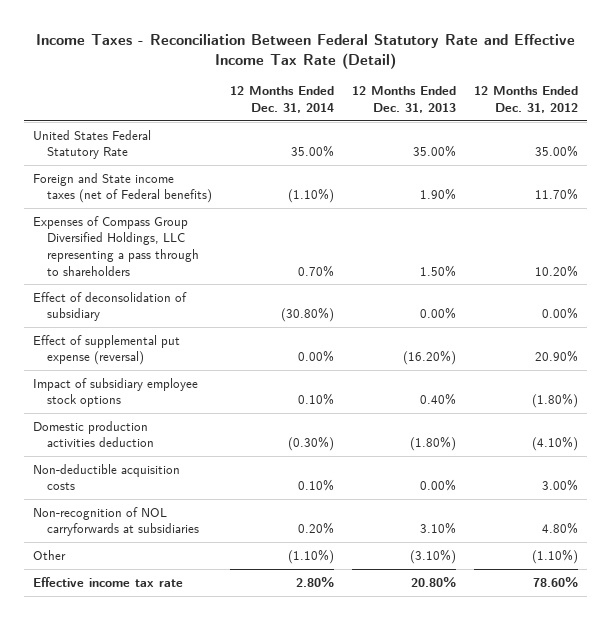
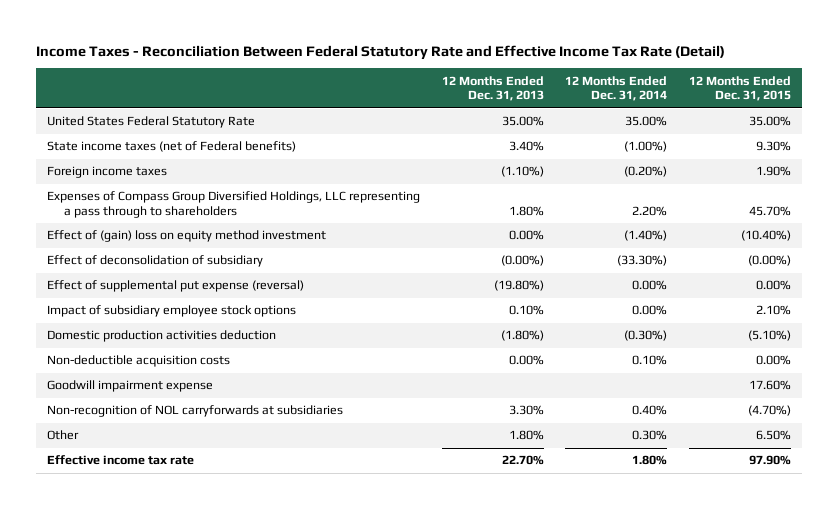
[474,86,579,114] 12 Months Ended Dec. 31, 2012 -> none
none -> [688,75,791,102] 12 Months Ended Dec. 31, 2015
[33,172,213,204] Foreign and State income taxes (net of Federal benefits) -> [47,141,297,153] State income taxes (net of Federal benefits)
[288,188,335,204] (1.10%) -> [624,141,668,153] (1.00%)
[420,188,457,201] 1.90% -> [508,141,544,152] 3.40%
none -> [47,166,168,179] Foreign income taxes
[298,264,335,277] 0.70% -> [632,206,668,217] 2.20%
[420,264,457,277] 1.50% -> [508,206,544,217] 1.80%
none -> [47,230,327,243] Effect of (gain) loss on equity method investment
[281,307,335,323] (30.80%) -> [617,255,668,267] (33.30%)
[420,307,457,320] 0.00% -> [500,255,544,267] (0.00%)
[403,350,457,366] (16.20%) -> [493,280,544,292] (19.80%)
[298,393,335,406] 0.10% -> [632,305,668,316] 0.00%
[420,393,457,406] 0.40% -> [508,305,544,316] 0.10%
none -> [47,380,214,393] Goodwill impairment expense
[298,522,335,535] 0.20% -> [632,405,668,416] 0.40%
[420,522,457,535] 3.10% -> [508,405,544,416] 3.30%
[288,548,335,564] (1.10%) -> [632,430,668,441] 0.30%
[410,548,457,564] (3.10%) -> [508,430,544,441] 1.80%
[296,576,335,587] 2.80% -> [632,455,668,466] 1.80%
[411,576,457,587] 20.80% -> [501,455,544,466] 22.70%

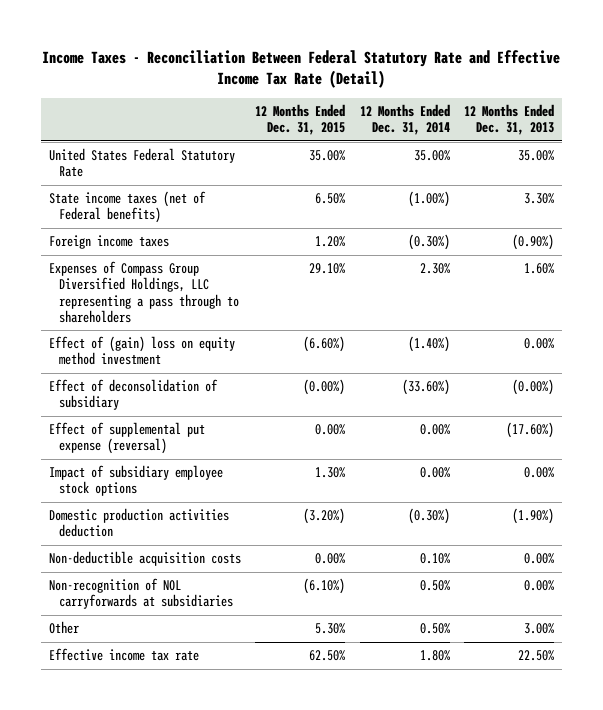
[508,141,544,152] 3.40% -> [524,193,555,205] 3.30%
[755,141,791,152] 9.30% -> [315,193,346,205] 6.50%
[500,166,544,178] (1.10%) -> [512,234,555,251] (0.90%)
[624,166,668,178] (0.20%) -> [407,234,450,251] (0.30%)
[755,166,791,177] 1.90% -> [315,236,346,248] 1.20%
[508,206,544,217] 1.80% -> [524,263,555,275] 1.60%
[632,206,668,217] 2.20% -> [419,263,450,275] 2.30%
[748,206,791,217] 45.70% -> [309,263,346,275] 29.10%
[740,230,791,242] (10.40%) -> [303,336,346,353] (6.60%)
[617,255,668,267] (33.30%) -> [401,379,450,396] (33.60%)
[493,280,544,292] (19.80%) -> [506,422,555,439] (17.60%)
[508,305,544,316] 0.10% -> [524,467,555,479] 0.00%
[755,305,791,316] 2.10% -> [315,467,346,479] 1.30%
[500,330,544,342] (1.80%) -> [512,508,555,525] (1.90%)
[747,330,791,342] (5.10%) -> [303,508,346,525] (3.20%)
[47,380,214,393] Goodwill impairment expense -> none
[508,405,544,416] 3.30% -> [524,580,555,592] 0.00%
[632,405,668,416] 0.40% -> [419,580,450,592] 0.50%
[747,405,791,417] (4.70%) -> [303,578,346,595] (6.10%)
[508,430,544,441] 1.80% -> [524,623,555,635] 3.00%
[632,430,668,441] 0.30% -> [419,623,450,635] 0.50%
[755,430,791,441] 6.50% -> [315,623,346,635] 5.30%
[501,455,544,466] 22.70% -> [518,650,555,662] 22.50%
[748,455,791,466] 97.90% -> [309,650,346,662] 62.50%

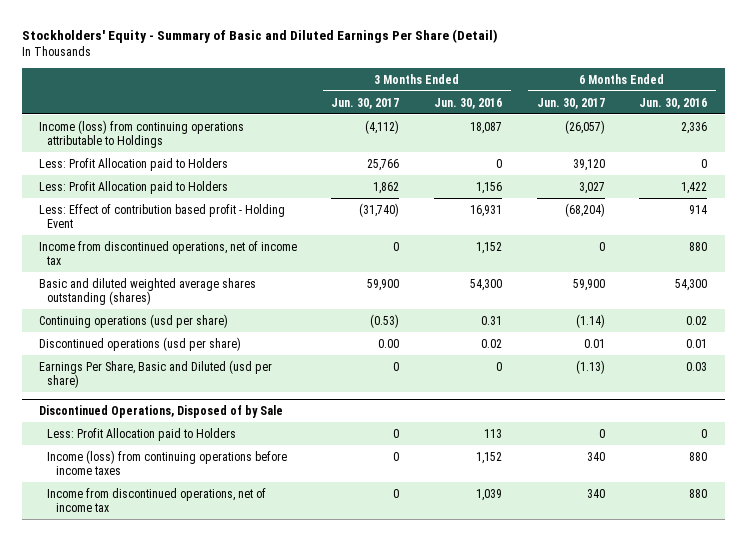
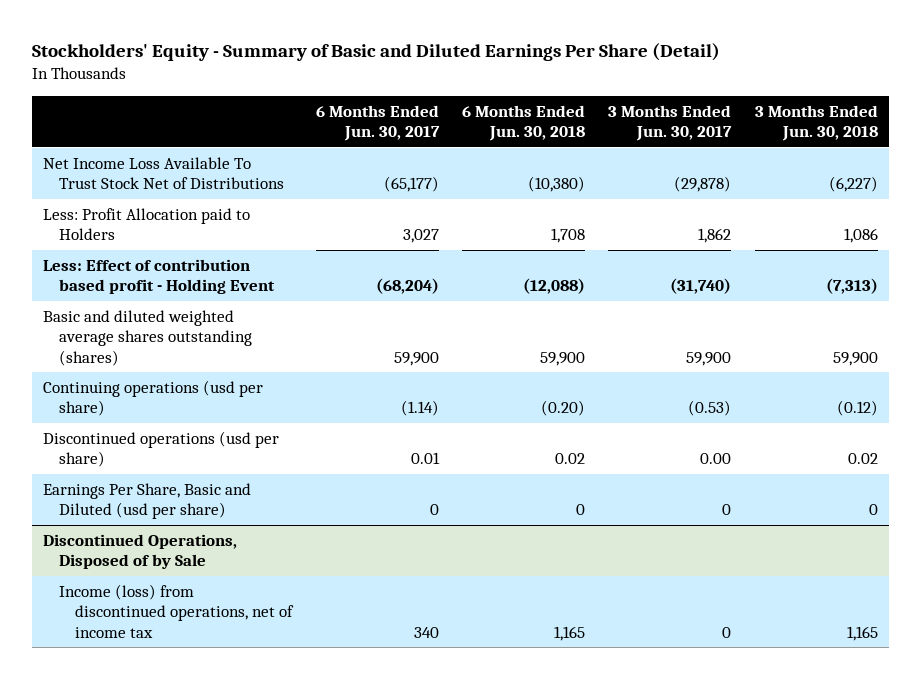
[434,97,503,109] Jun. 30, 2016 -> none
[639,97,708,109] Jun. 30, 2016 -> none
none -> [462,104,586,141] 6 Months Ended Jun. 30, 2018
none -> [754,104,878,141] 3 Months Ended Jun. 30, 2018
[38,119,244,149] Income (loss) from continuing operations attributable to Holdings -> none
[38,157,228,171] Less: Profit Allocation paid to Holders -> none
none -> [43,156,285,190] Net Income Loss Available To Trust Stock Net of Distributions
[38,240,297,266] Income from discontinued operations, net of income tax -> none
[575,359,605,374] (1.13) -> [429,504,439,516] 0
[47,427,237,441] Less: Profit Allocation paid to Holders -> none
[47,449,288,476] Income (loss) from continuing operations before income taxes -> none
[47,487,267,513] Income from discontinued operations, net of income tax -> [59,583,295,638] Income (loss) from discontinued operations, net of income tax

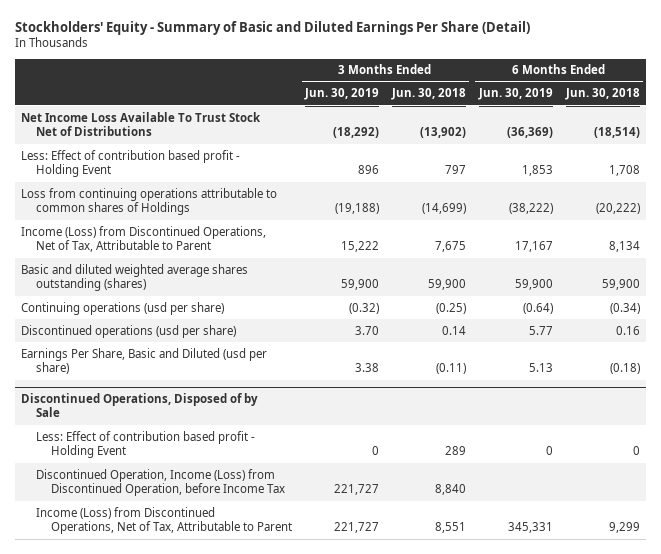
[315,104,440,141] 6 Months Ended Jun. 30, 2017 -> none
[608,104,733,141] 3 Months Ended Jun. 30, 2017 -> none
none -> [303,88,379,101] Jun. 30, 2019
none -> [477,88,553,101] Jun. 30, 2019
[43,207,251,241] Less: Profit Allocation paid to Holders -> none
[528,176,586,193] (10,380) -> [593,127,640,139] (18,514)
[828,176,878,193] (6,227) -> [419,127,466,139] (13,902)
[523,278,586,295] (12,088) -> [608,165,640,177] 1,708
[825,278,878,295] (7,313) -> [444,165,466,175] 797
none -> [21,187,278,216] Loss from continuing operations attributable to common shares of Holdings
none -> [21,225,267,253] Income (Loss) from Discontinued Operations, Net of Tax, Attributable to Parent
[541,400,586,417] (0.20) -> [609,302,640,314] (0.34)
[836,400,878,417] (0.12) -> [435,302,466,314] (0.25)
[555,453,586,465] 0.02 -> [615,325,640,335] 0.16
[847,453,878,465] 0.02 -> [441,325,466,335] 0.14
[576,504,586,516] 0 -> [609,363,640,375] (0.18)
[868,504,878,516] 0 -> [435,363,466,375] (0.11)
none -> [35,430,255,459] Less: Effect of contribution based profit - Holding Event
none -> [35,468,285,497] Discontinued Operation, Income (Loss) from Discontinued Operation, before Income Tax
[59,583,295,638] Income (loss) from discontinued operations, net of income tax -> [35,506,292,535] Income (Loss) from Discontinued Operations, Net of Tax, Attributable to Parent
[554,625,586,641] 1,165 -> [608,522,640,534] 9,299
[846,625,878,641] 1,165 -> [434,522,466,534] 8,551

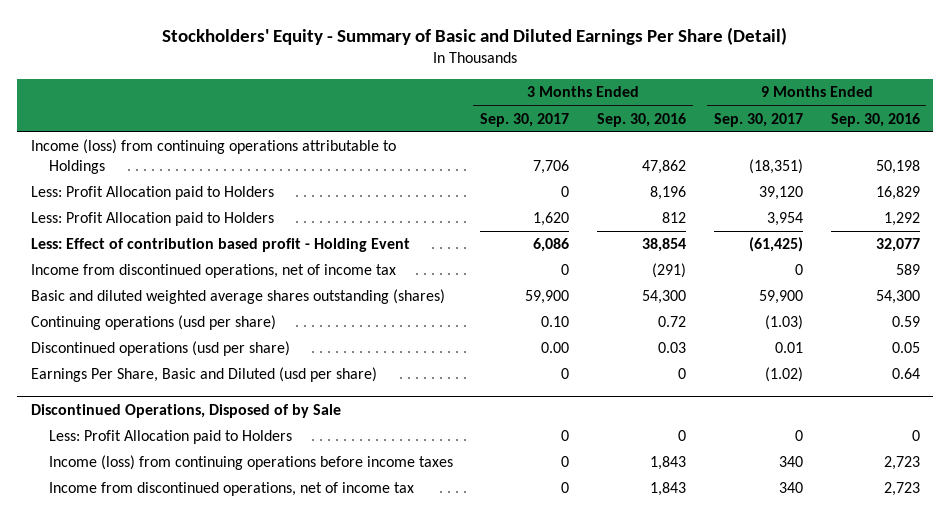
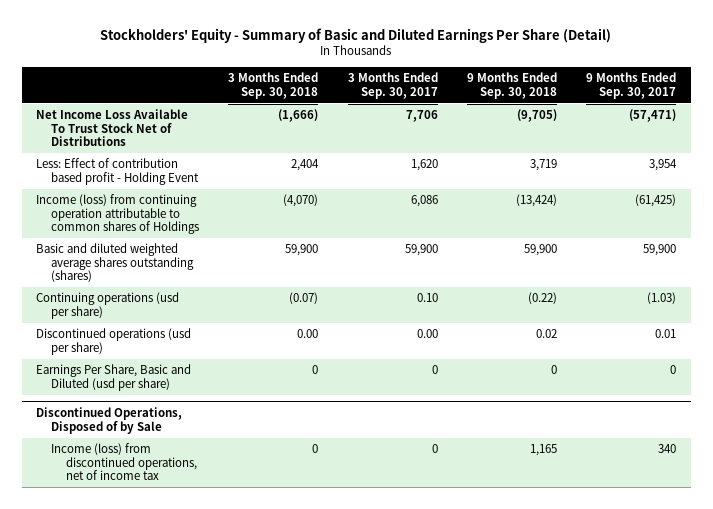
[597,112,687,127] Sep. 30, 2016 -> none
[830,112,920,127] Sep. 30, 2016 -> none
none -> [228,72,319,99] 3 Months Ended Sep. 30, 2018
none -> [466,72,557,99] 9 Months Ended Sep. 30, 2018
[30,139,396,175] Income (loss) from continuing operations attributable to Holdings -> none
[30,186,274,201] Less: Profit Allocation paid to Holders -> none
[30,264,396,279] Income from discontinued operations, net of income tax -> none
none -> [36,109,189,147] Net Income Loss Available To Trust Stock Net of Distributions
[30,212,274,227] Less: Profit Allocation paid to Holders -> [36,158,200,185] Less: Effect of contribution based profit - Holding Event
[30,238,410,253] Less: Effect of contribution based profit - Holding Event -> [36,194,200,235] Income (loss) from continuing operation attributable to common shares of Holdings
[764,367,803,383] (1.02) -> [670,365,677,375] 0
[48,430,292,445] Less: Profit Allocation paid to Holders -> none
[48,455,453,471] Income (loss) from continuing operations before income taxes -> none
[48,482,414,497] Income from discontinued operations, net of income tax -> [51,443,197,481] Income (loss) from discontinued operations, net of income tax

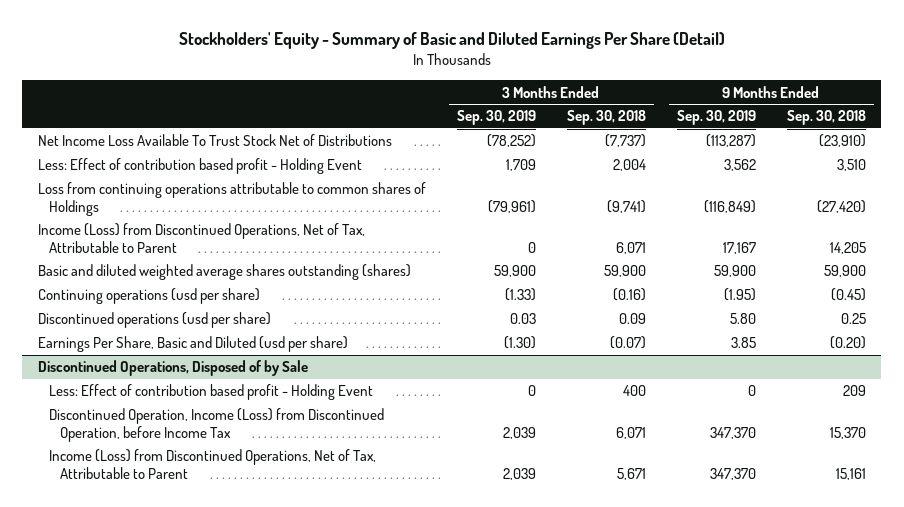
[347,72,438,99] 3 Months Ended Sep. 30, 2017 -> none
[586,72,677,99] 9 Months Ended Sep. 30, 2017 -> none
none -> [456,110,536,126] Sep. 30, 2019
none -> [676,110,756,126] Sep. 30, 2019
[278,109,319,123] (1,666) -> [604,134,646,148] (7,737)
[516,109,557,123] (9,705) -> [818,134,866,148] (23,910)
[291,159,320,172] 2,404 -> [612,159,646,172] 2,004
[529,159,557,172] 3,719 -> [836,159,866,172] 3,510
[36,194,200,235] Income (loss) from continuing operation attributable to common shares of Holdings -> [37,182,426,216] Loss from continuing operations attributable to common shares of Holdings
[283,194,319,208] (4,070) -> [606,199,646,213] (9,741)
[515,194,557,208] (13,424) -> [816,199,866,213] (27,420)
none -> [37,223,365,253] Income (Loss) from Discontinued Operations, Net of Tax, Attributable to Parent
[289,292,319,305] (0.07) -> [612,288,646,302] (0.16)
[527,292,557,305] (0.22) -> [830,288,866,302] (0.45)
[297,329,319,339] 0.00 -> [618,313,646,325] 0.09
[535,329,557,339] 0.02 -> [840,313,866,325] 0.25
[312,365,319,375] 0 -> [609,336,646,350] (0.07)
[550,365,557,375] 0 -> [829,336,866,350] (0.20)
none -> [48,384,373,401] Less: Effect of contribution based profit - Holding Event
none -> [48,408,384,442] Discontinued Operation, Income (Loss) from Discontinued Operation, before Income Tax
[51,443,197,481] Income (loss) from discontinued operations, net of income tax -> [48,449,376,479] Income (Loss) from Discontinued Operations, Net of Tax, Attributable to Parent
[312,444,319,454] 0 -> [616,467,646,480] 5,671
[529,444,557,457] 1,165 -> [835,467,866,480] 15,161

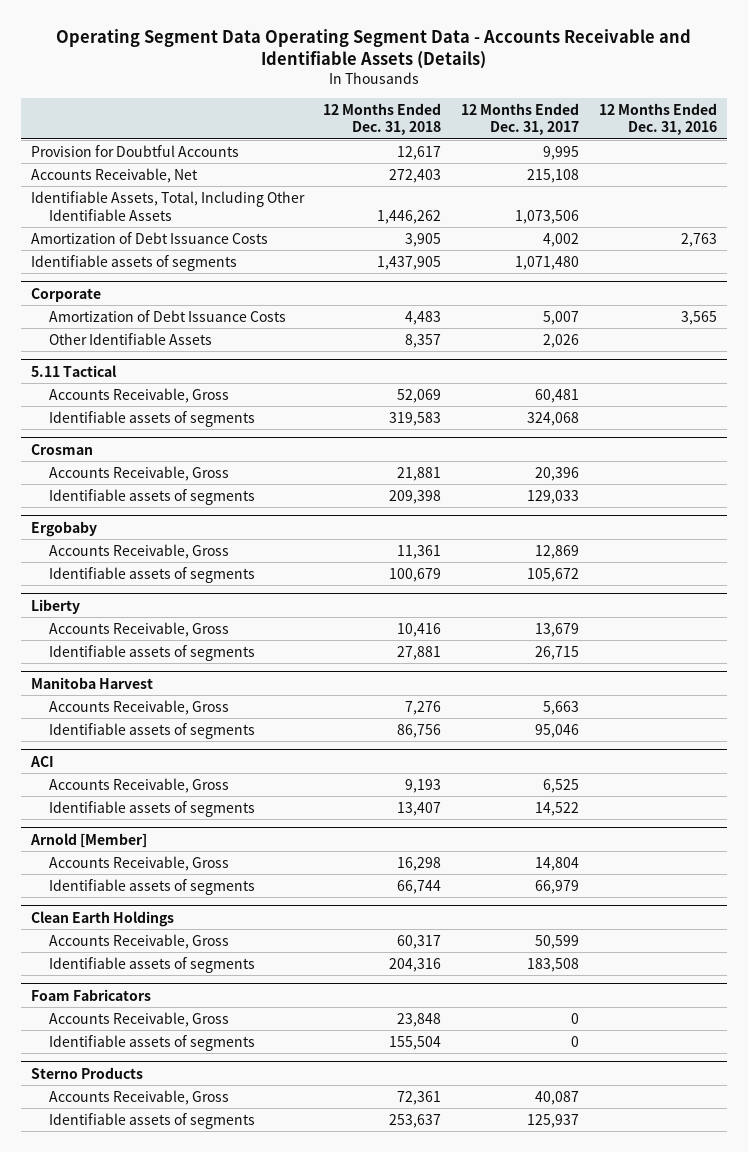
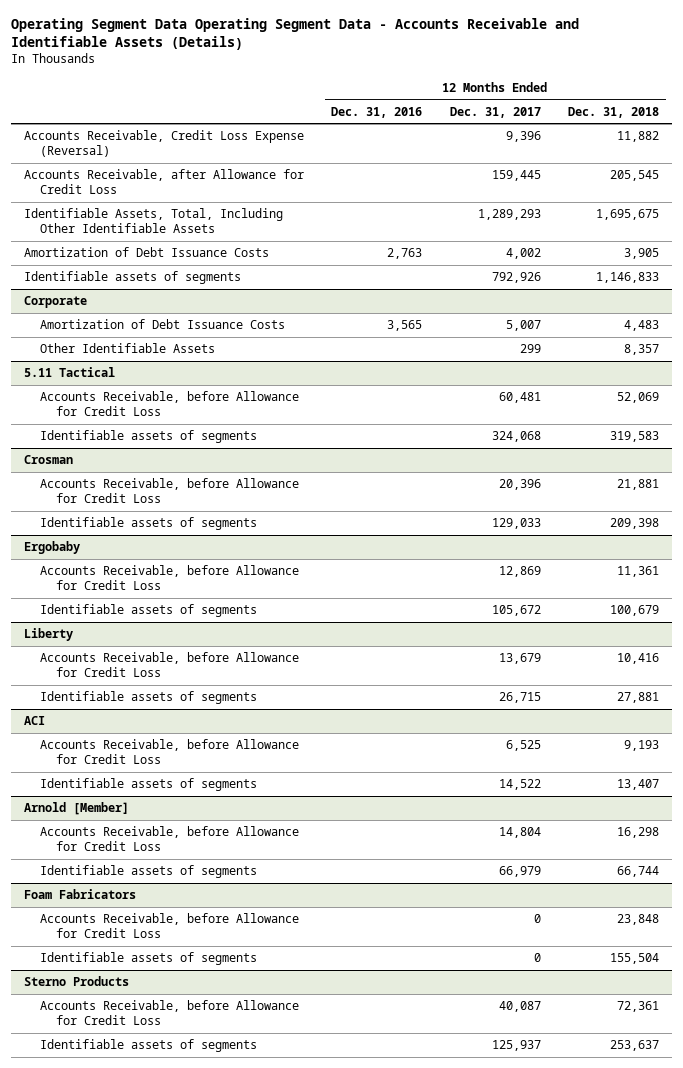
[30,144,239,157] Provision for Doubtful Accounts -> none
none -> [24,130,305,157] Accounts Receivable, Credit Loss Expense (Reversal)
[30,167,198,183] Accounts Receivable, Net -> [24,169,305,194] Accounts Receivable, after Allowance for Credit Loss
[389,168,442,183] 272,403 -> [609,170,659,182] 205,545
[527,168,580,183] 215,108 -> [491,170,541,182] 159,445
[377,209,442,224] 1,446,262 -> [595,209,659,221] 1,695,675
[515,209,580,224] 1,073,506 -> [477,209,541,221] 1,289,293
[377,255,442,270] 1,437,905 -> [595,272,659,284] 1,146,833
[515,255,580,270] 1,071,480 -> [491,272,541,284] 792,926
[543,333,580,348] 2,026 -> [519,344,541,354] 299
[49,387,230,403] Accounts Receivable, Gross -> [39,391,299,416] Accounts Receivable, before Allowance for Credit Loss
[49,465,230,481] Accounts Receivable, Gross -> [39,478,299,503] Accounts Receivable, before Allowance for Credit Loss
[49,543,230,559] Accounts Receivable, Gross -> [39,565,299,590] Accounts Receivable, before Allowance for Credit Loss
[49,621,230,637] Accounts Receivable, Gross -> [39,652,299,677] Accounts Receivable, before Allowance for Credit Loss
[30,676,153,689] Manitoba Harvest -> none
[49,699,230,715] Accounts Receivable, Gross -> none
[49,722,256,739] Identifiable assets of segments -> none
[49,777,230,793] Accounts Receivable, Gross -> [39,739,299,764] Accounts Receivable, before Allowance for Credit Loss
[49,855,230,871] Accounts Receivable, Gross -> [39,826,299,851] Accounts Receivable, before Allowance for Credit Loss
[30,910,174,927] Clean Earth Holdings -> none
[49,933,230,949] Accounts Receivable, Gross -> none
[49,956,256,973] Identifiable assets of segments -> none
[49,1011,230,1027] Accounts Receivable, Gross -> [39,913,299,938] Accounts Receivable, before Allowance for Credit Loss
[49,1089,230,1105] Accounts Receivable, Gross -> [39,1000,299,1025] Accounts Receivable, before Allowance for Credit Loss

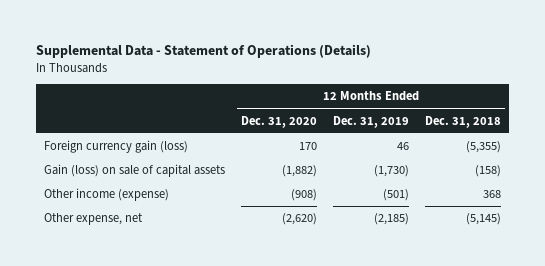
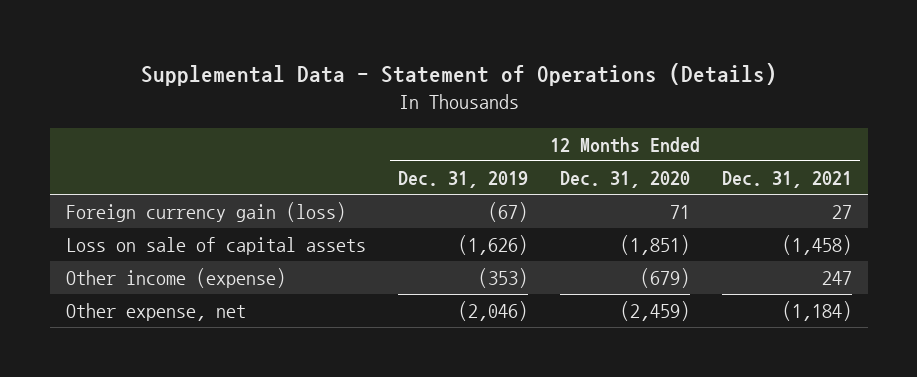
[425,115,502,128] Dec. 31, 2018 -> none
none -> [721,171,852,189] Dec. 31, 2021
[299,142,318,151] 170 -> [669,205,690,220] 71
[397,142,410,151] 46 -> [487,202,528,223] (67)
[44,164,226,178] Gain (loss) on sale of capital assets -> [65,237,366,256] Loss on sale of capital assets
[282,165,318,178] (1,882) -> [619,235,690,256] (1,851)
[374,165,410,178] (1,730) -> [457,235,528,256] (1,626)
[291,189,318,202] (908) -> [639,268,690,289] (679)
[383,189,410,202] (501) -> [477,268,528,289] (353)
[282,213,318,226] (2,620) -> [619,301,690,322] (2,459)
[374,213,410,226] (2,185) -> [457,301,528,322] (2,046)

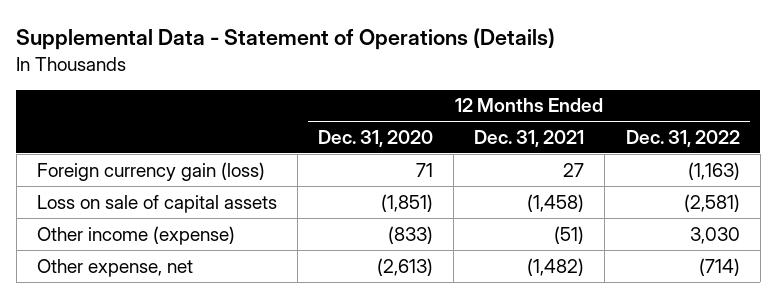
[397,171,528,189] Dec. 31, 2019 -> none
none -> [625,129,740,147] Dec. 31, 2022
[639,268,690,289] (679) -> [388,225,434,244] (833)
[821,271,852,286] 247 -> [554,225,585,244] (51)
[619,301,690,322] (2,459) -> [377,257,434,276] (2,613)
[781,301,852,322] (1,184) -> [527,257,585,276] (1,482)

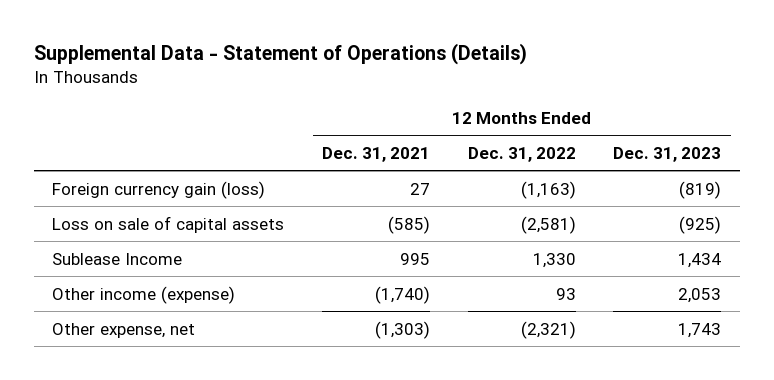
[318,129,434,147] Dec. 31, 2020 -> none
none -> [613,146,722,162] Dec. 31, 2023
[527,193,585,212] (1,458) -> [388,215,431,234] (585)
none -> [52,252,183,265] Sublease Income
[554,225,585,244] (51) -> [375,285,431,304] (1,740)
[689,226,740,244] 3,030 -> [555,287,576,300] 93
[527,257,585,276] (1,482) -> [375,320,431,339] (1,303)
[698,257,740,276] (714) -> [520,320,576,339] (2,321)

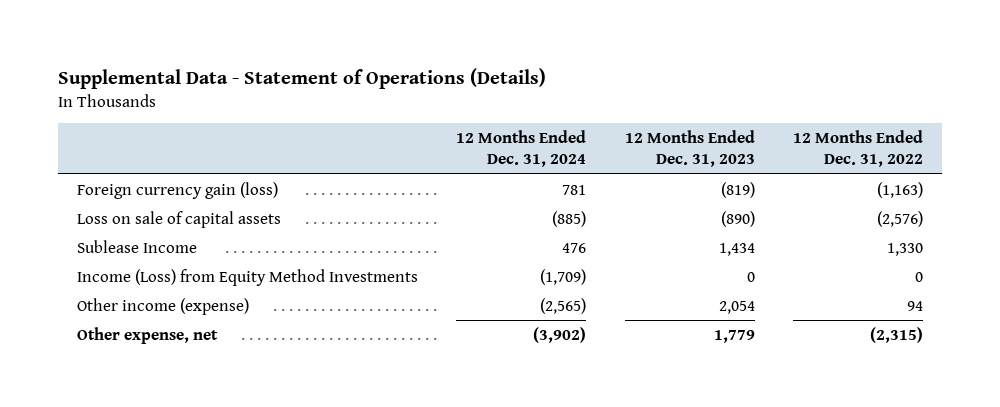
[322,146,431,162] Dec. 31, 2021 -> none
none -> [456,130,587,168] 12 Months Ended Dec. 31, 2024
[520,215,576,234] (2,581) -> [877,210,924,227] (2,576)
[679,215,722,234] (925) -> [720,210,755,227] (890)
none -> [77,268,419,286] Income (Loss) from Equity Method Investments
[555,287,576,300] 93 -> [907,300,924,311] 94
[678,287,722,303] 2,053 -> [718,300,755,314] 2,054
[520,320,576,339] (2,321) -> [870,326,924,343] (2,315)
[678,322,722,338] 1,743 -> [713,329,755,343] 1,779

